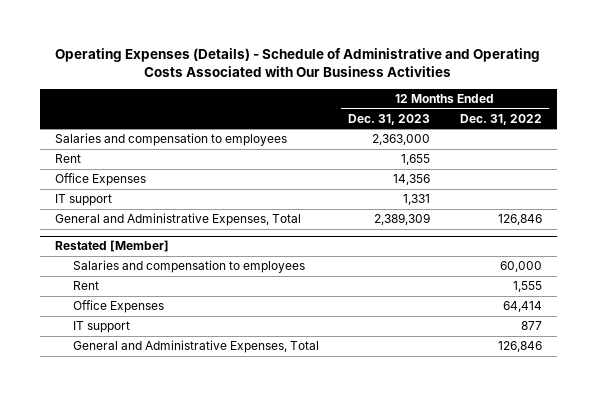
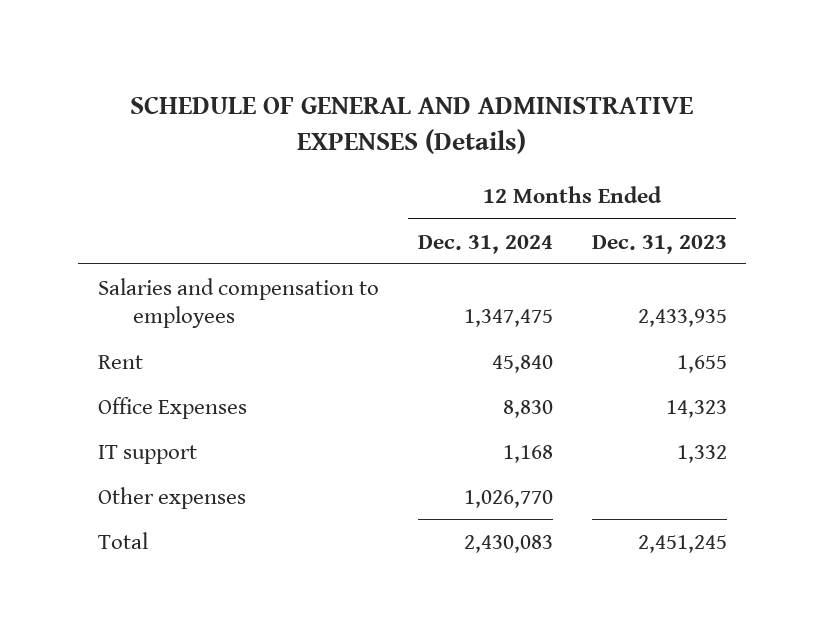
[55,47,541,78] Operating Expenses (Details) - Schedule of Administrative and Operating Costs Associated with Our Business Activities -> [130,96,694,155] SCHEDULE OF GENERAL AND ADMINISTRATIVE EXPENSES (Details)
[459,113,542,125] Dec. 31, 2022 -> none
none -> [417,234,553,254] Dec. 31, 2024
[372,134,431,146] 2,363,000 -> [637,309,727,328] 2,433,935
[55,240,170,253] Restated [Member] -> none
[72,260,305,274] Salaries and compensation to employees -> none
[72,281,99,291] Rent -> none
[72,300,164,314] Office Expenses -> none
[72,321,130,334] IT support -> none
[72,340,319,354] General and Administrative Expenses, Total -> none
[393,174,431,186] 14,356 -> [665,399,727,418] 14,323
[403,194,431,206] 1,331 -> [676,444,727,463] 1,332
none -> [97,486,246,509] Other expenses
[55,213,302,227] General and Administrative Expenses, Total -> [97,531,148,549] Total
[374,213,431,226] 2,389,309 -> [637,534,727,553] 2,451,245

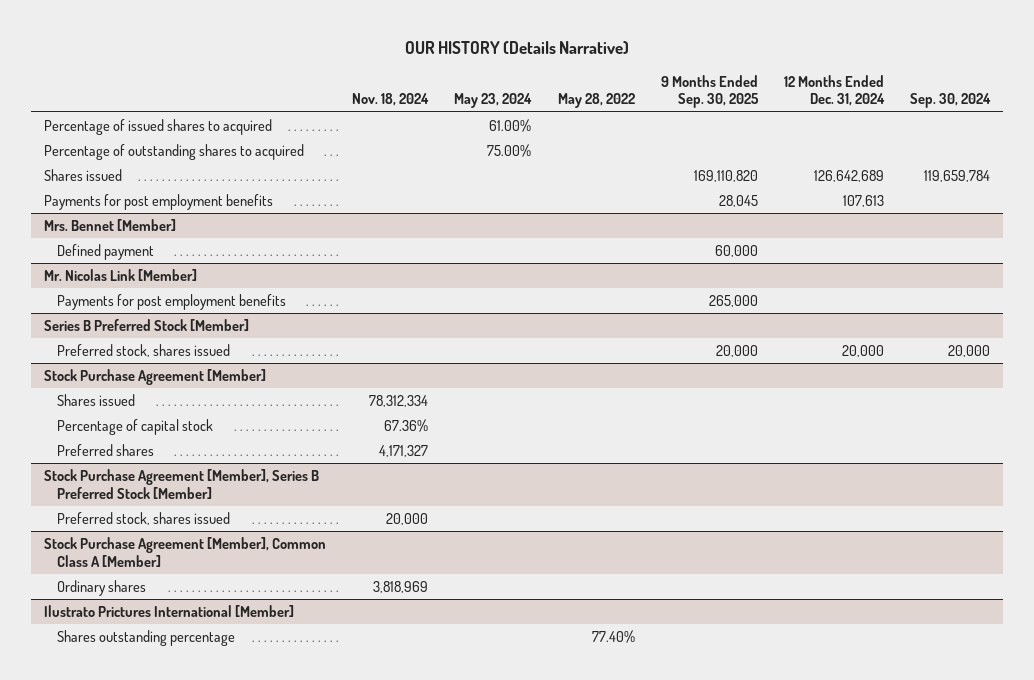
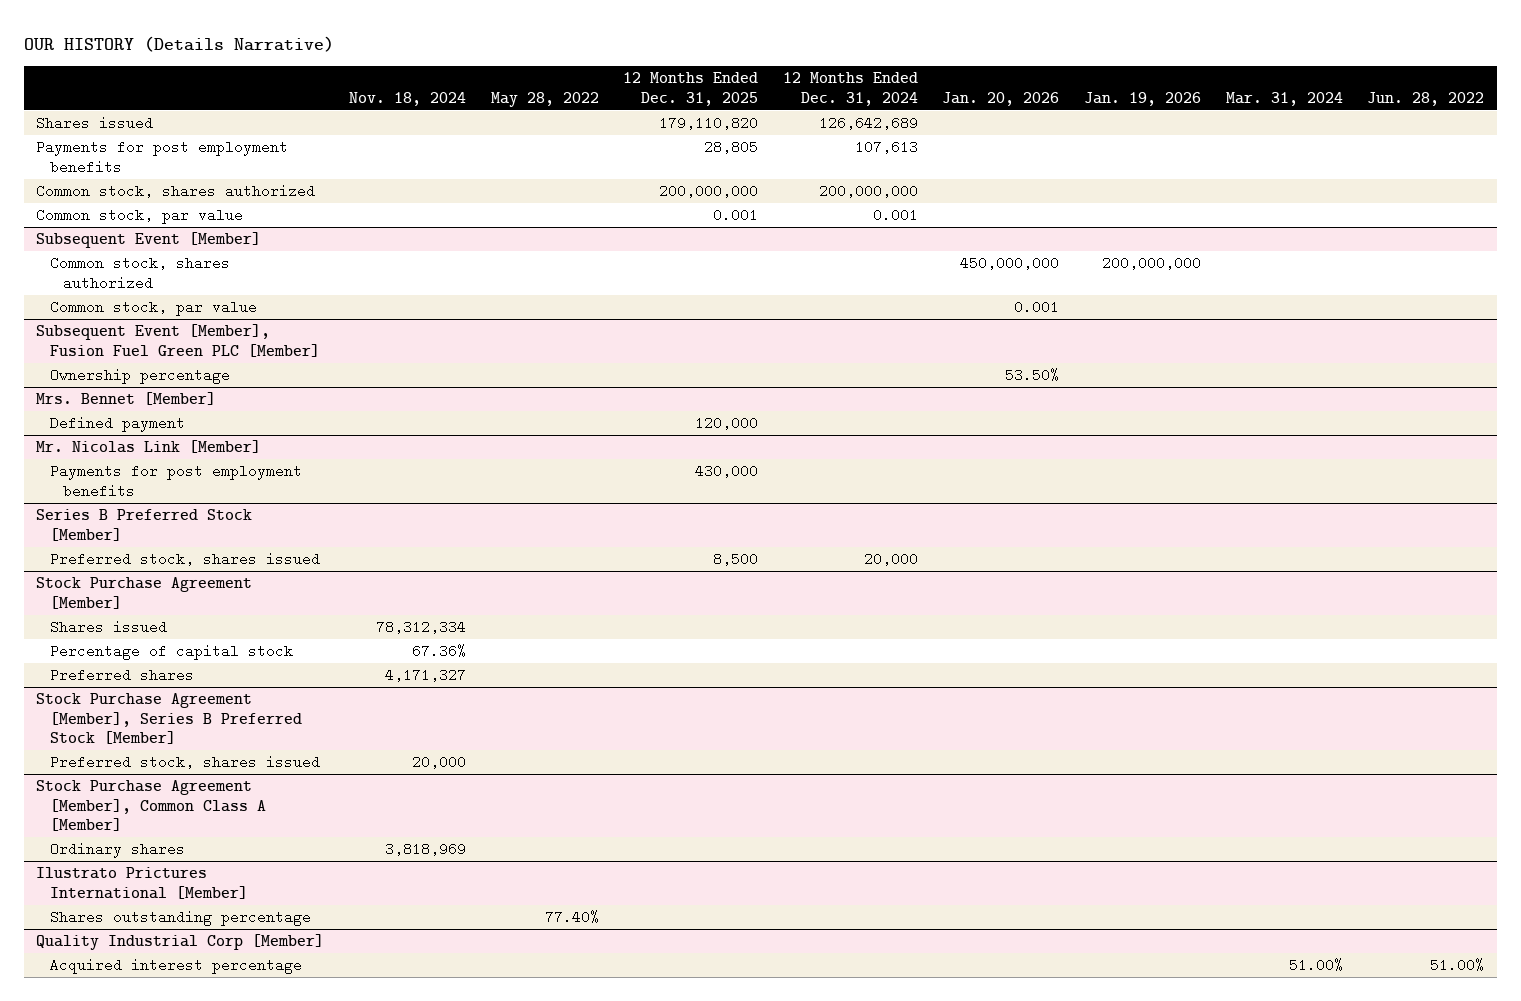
[454,93,533,109] May 23, 2024 -> none
[660,74,759,109] 9 Months Ended Sep. 30, 2025 -> none
[910,93,992,109] Sep. 30, 2024 -> none
none -> [623,72,759,106] 12 Months Ended Dec. 31, 2025
none -> [942,91,1060,106] Jan. 20, 2026
none -> [1084,91,1202,106] Jan. 19, 2026
none -> [1225,91,1343,106] Mar. 31, 2024
none -> [1367,91,1485,106] Jun. 28, 2022
[44,119,273,136] Percentage of issued shares to acquired -> none
[44,144,305,161] Percentage of outstanding shares to acquired -> none
none -> [36,183,316,198] Common stock, shares authorized
none -> [36,207,244,224] Common stock, par value
none -> [36,231,262,248] Subsequent Event [Member]
none -> [49,255,230,290] Common stock, shares authorized
none -> [49,299,257,316] Common stock, par value
none -> [36,323,320,357] Subsequent Event [Member], Fusion Fuel Green PLC [Member]
none -> [49,367,230,384] Ownership percentage
none -> [36,933,325,950] Quality Industrial Corp [Member]
none -> [49,957,302,974] Acquired interest percentage

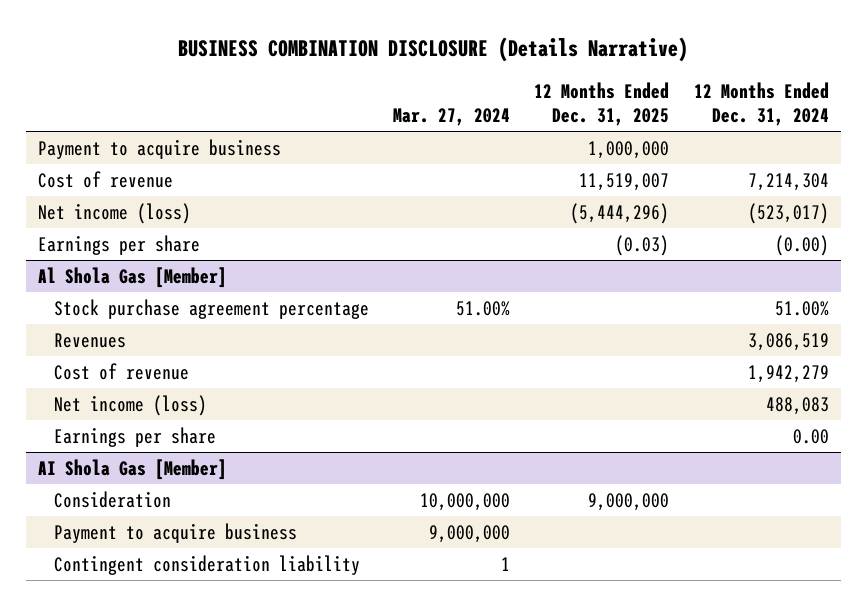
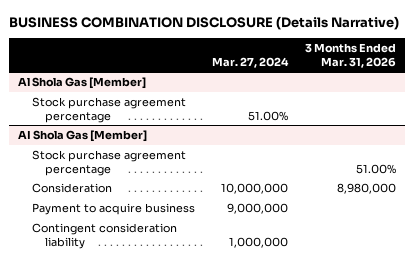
[534,81,670,126] 12 Months Ended Dec. 31, 2025 -> none
[693,81,829,126] 12 Months Ended Dec. 31, 2024 -> none
none -> [305,42,397,68] 3 Months Ended Mar. 31, 2026
[37,138,281,159] Payment to acquire business -> none
[37,170,173,188] Cost of revenue -> none
[37,202,191,224] Net income (loss) -> none
[37,234,200,255] Earnings per share -> none
[53,332,126,348] Revenues -> none
[53,362,189,380] Cost of revenue -> none
[53,394,207,416] Net income (loss) -> none
[53,426,216,447] Earnings per share -> none
none -> [31,149,186,176] Stock purchase agreement percentage
[501,556,511,571] 1 -> [229,236,289,248] 1,000,000

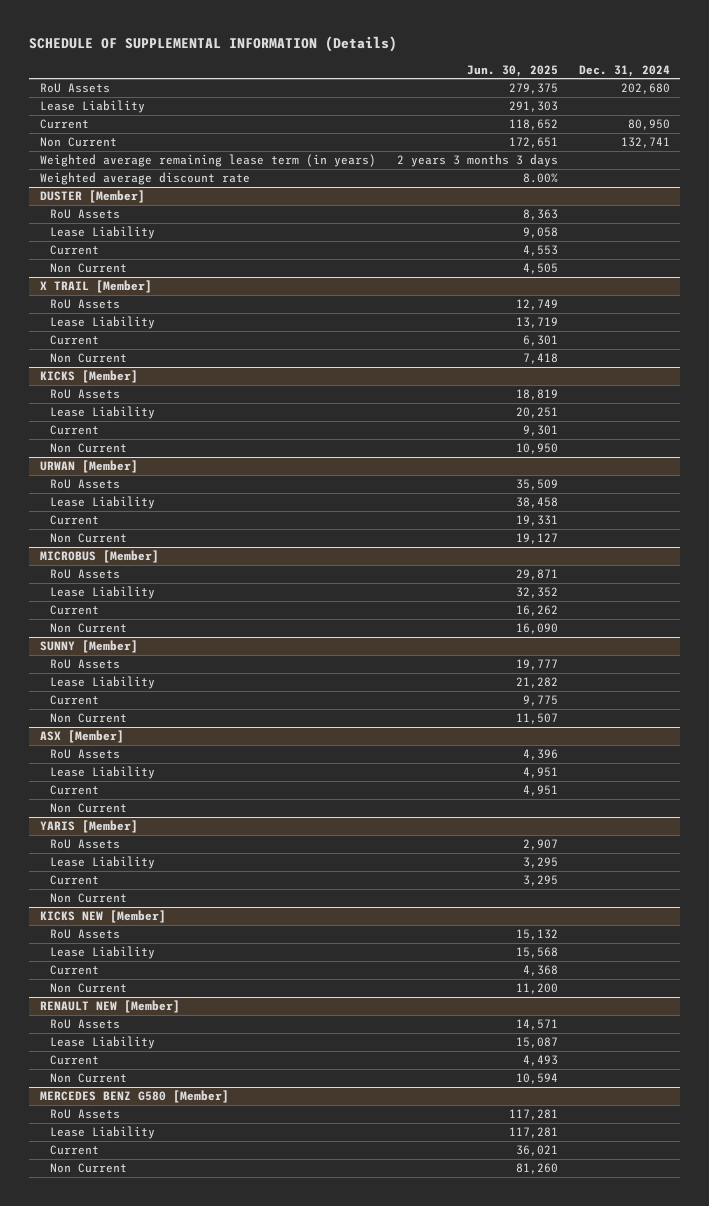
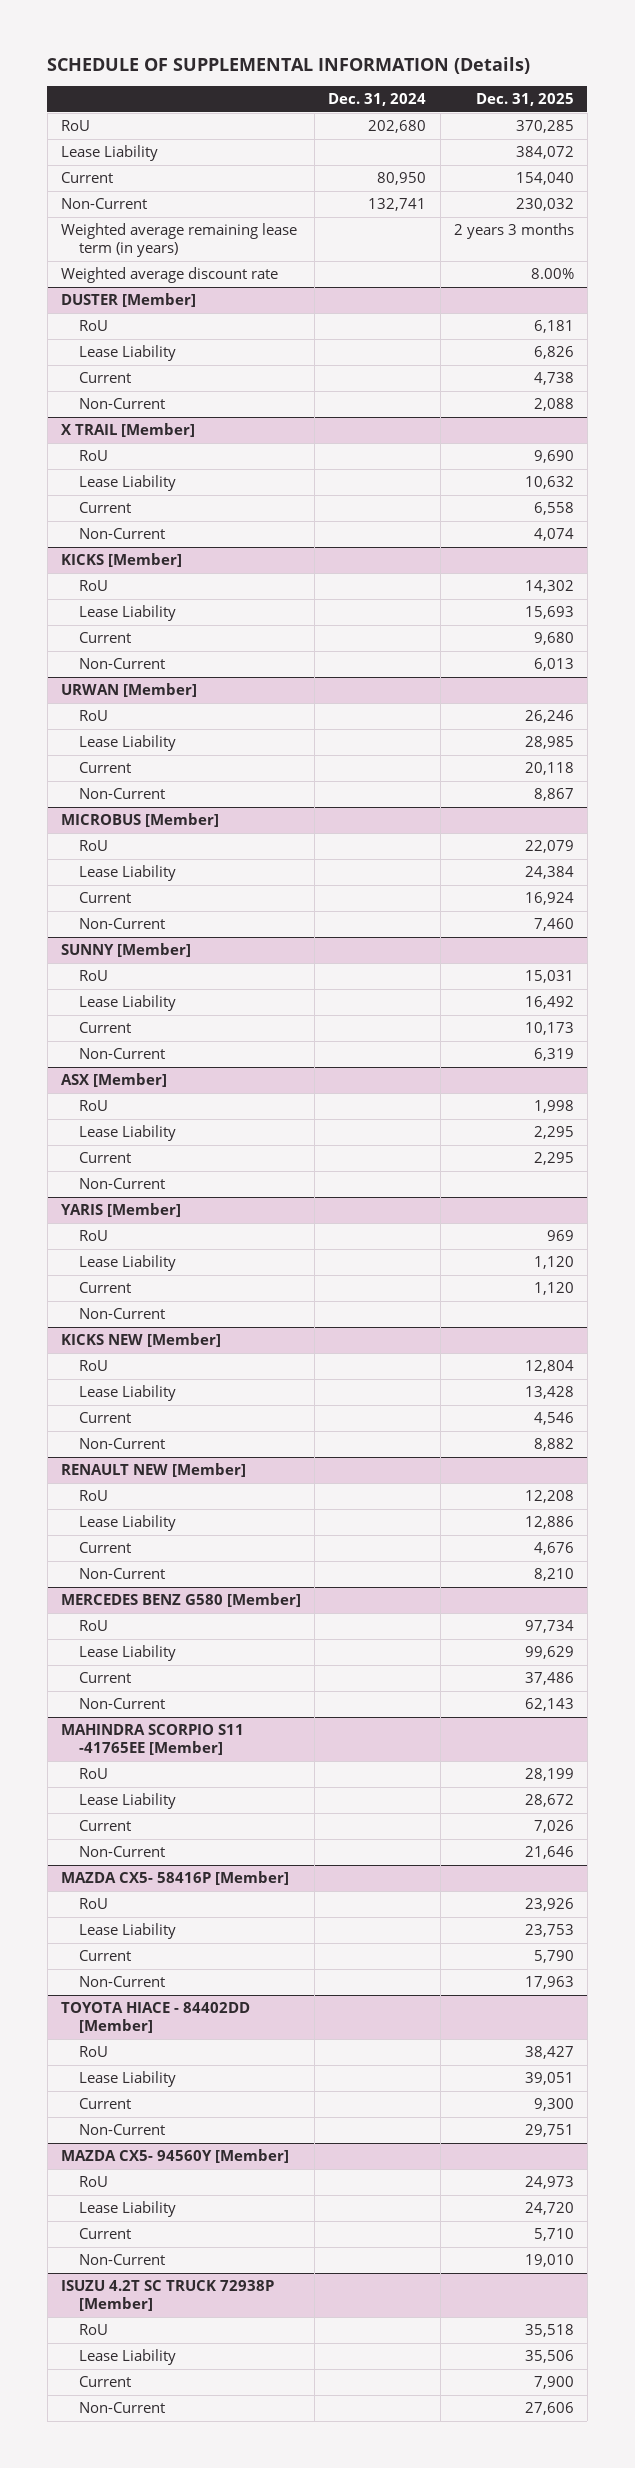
[466,64,558,77] Jun. 30, 2025 -> none
none -> [475,93,574,107] Dec. 31, 2025
[39,83,110,94] RoU Assets -> [60,120,90,132] RoU
[39,137,117,148] Non Current -> [60,198,147,210] Non-Current
[50,209,121,220] RoU Assets -> [78,320,108,332] RoU
[50,263,128,274] Non Current -> [78,398,165,410] Non-Current
[50,299,121,310] RoU Assets -> [78,450,108,462] RoU
[50,353,128,364] Non Current -> [78,528,165,540] Non-Current
[50,389,121,400] RoU Assets -> [78,580,108,592] RoU
[50,443,128,454] Non Current -> [78,658,165,670] Non-Current
[50,479,121,490] RoU Assets -> [78,710,108,722] RoU
[50,533,128,544] Non Current -> [78,788,165,800] Non-Current
[50,569,121,580] RoU Assets -> [78,840,108,852] RoU
[50,623,128,634] Non Current -> [78,918,165,930] Non-Current
[50,659,121,670] RoU Assets -> [78,970,108,982] RoU
[50,713,128,724] Non Current -> [78,1048,165,1060] Non-Current
[50,749,121,760] RoU Assets -> [78,1100,108,1112] RoU
[50,803,128,814] Non Current -> [78,1178,165,1190] Non-Current
[50,839,121,850] RoU Assets -> [78,1230,108,1242] RoU
[50,893,128,904] Non Current -> [78,1308,165,1320] Non-Current
[50,929,121,940] RoU Assets -> [78,1360,108,1372] RoU
[50,983,128,994] Non Current -> [78,1438,165,1450] Non-Current
[50,1019,121,1030] RoU Assets -> [78,1490,108,1502] RoU
[50,1073,128,1084] Non Current -> [78,1568,165,1580] Non-Current
[50,1109,121,1120] RoU Assets -> [78,1620,108,1632] RoU
[50,1163,128,1174] Non Current -> [78,1698,165,1710] Non-Current
none -> [60,1724,244,1756] MAHINDRA SCORPIO S11 -41765EE [Member]
none -> [78,1768,108,1780] RoU
none -> [78,1793,176,1810] Lease Liability
none -> [78,1820,131,1832] Current
none -> [78,1846,165,1858] Non-Current
none -> [60,1871,289,1886] MAZDA CX5- 58416P [Member]
none -> [78,1898,108,1910] RoU
none -> [78,1923,176,1940] Lease Liability
none -> [78,1950,131,1962] Current
none -> [78,1976,165,1988] Non-Current
none -> [60,2002,250,2034] TOYOTA HIACE - 84402DD [Member]
none -> [78,2046,108,2058] RoU
none -> [78,2071,176,2088] Lease Liability
none -> [78,2098,131,2110] Current
none -> [78,2124,165,2136] Non-Current
none -> [60,2149,289,2164] MAZDA CX5- 94560Y [Member]
none -> [78,2176,108,2188] RoU
none -> [78,2201,176,2218] Lease Liability
none -> [78,2228,131,2240] Current
none -> [78,2254,165,2266] Non-Current
none -> [60,2280,274,2312] ISUZU 4.2T SC TRUCK 72938P [Member]
none -> [78,2324,108,2336] RoU
none -> [78,2349,176,2366] Lease Liability
none -> [78,2376,131,2388] Current
none -> [78,2402,165,2414] Non-Current

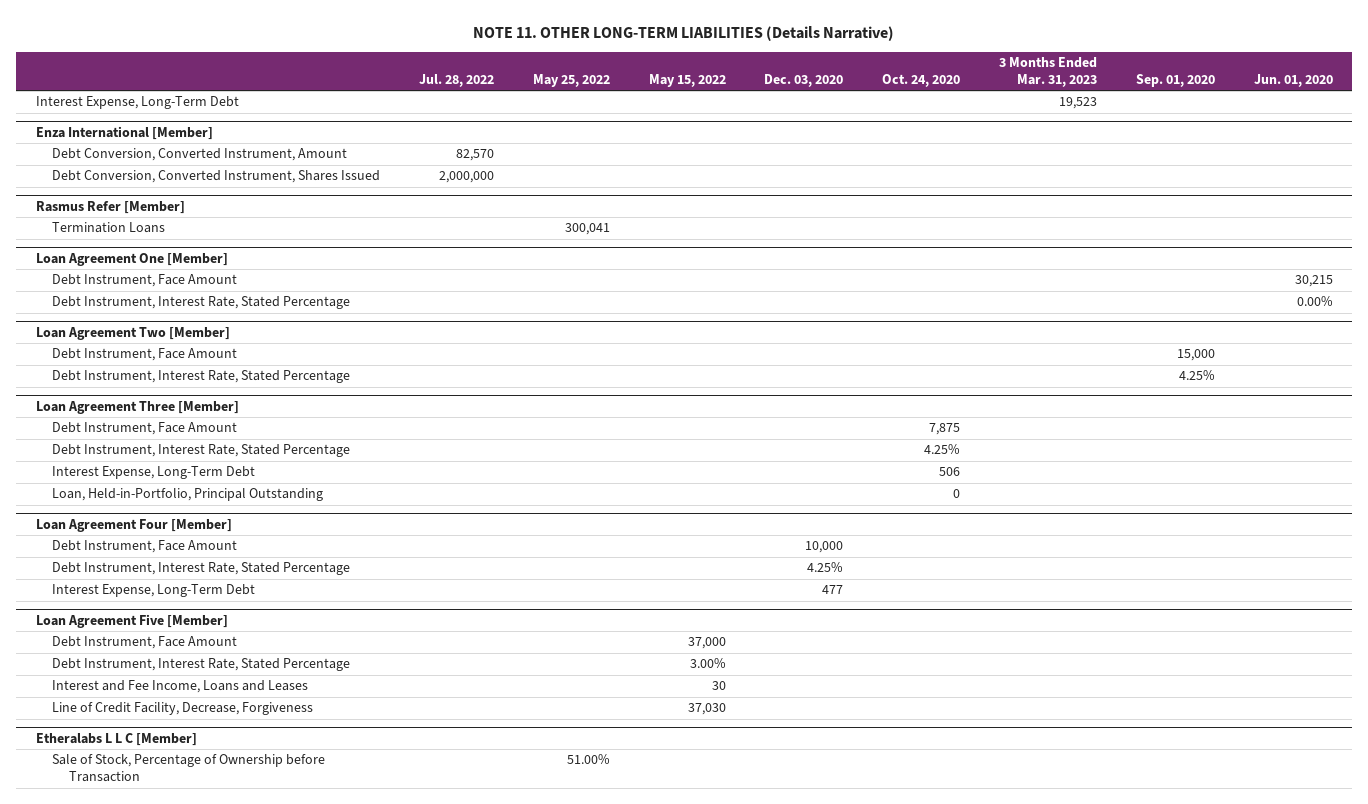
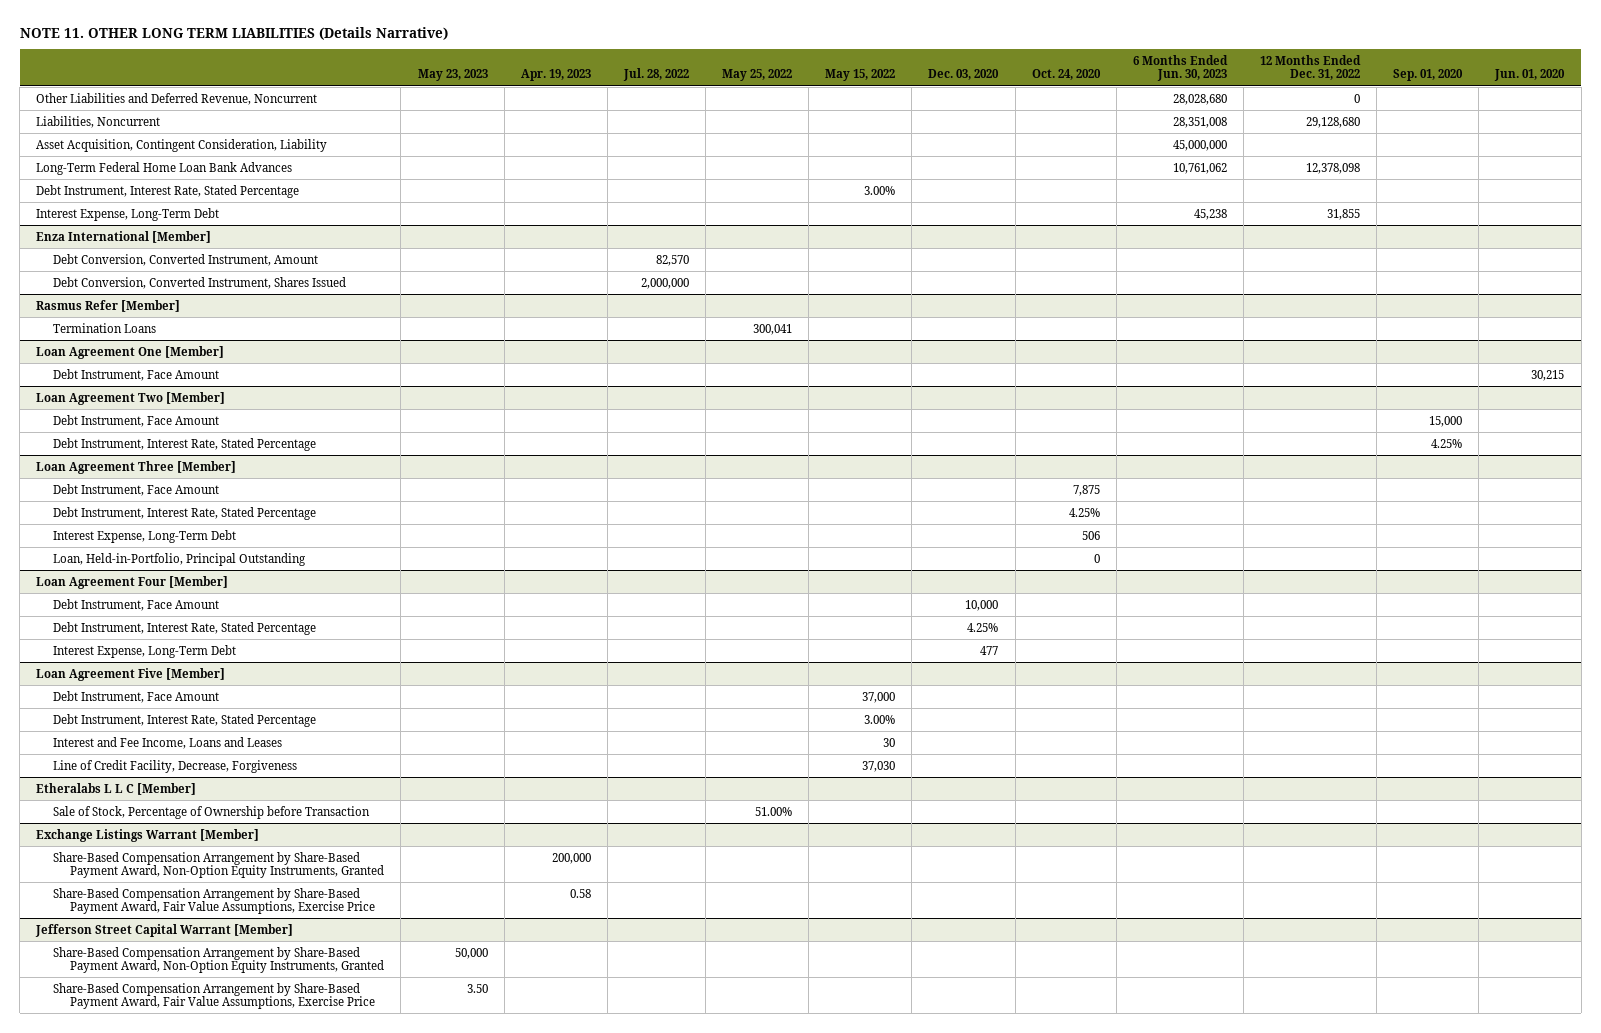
[473,25,895,41] NOTE 11. OTHER LONG-TERM LIABILITIES (Details Narrative) -> [19,26,448,40] NOTE 11. OTHER LONG TERM LIABILITIES (Details Narrative)
[999,57,1098,87] 3 Months Ended Mar. 31, 2023 -> none
none -> [417,69,488,82] May 23, 2023
none -> [520,69,591,82] Apr. 19, 2023
none -> [1132,54,1228,82] 6 Months Ended Jun. 30, 2023
none -> [1260,54,1362,81] 12 Months Ended Dec. 31, 2022
none -> [36,92,318,105] Other Liabilities and Deferred Revenue, Noncurrent
none -> [36,115,161,128] Liabilities, Noncurrent
none -> [36,138,328,152] Asset Acquisition, Contingent Consideration, Liability
none -> [36,161,293,175] Long-Term Federal Home Loan Bank Advances
none -> [36,184,300,198] Debt Instrument, Interest Rate, Stated Percentage
[52,296,351,310] Debt Instrument, Interest Rate, Stated Percentage -> none
none -> [36,828,260,842] Exchange Listings Warrant [Member]
none -> [53,851,385,879] Share-Based Compensation Arrangement by Share-Based Payment Award, Non-Option Equity Instruments, Granted
none -> [53,887,376,915] Share-Based Compensation Arrangement by Share-Based Payment Award, Fair Value Assumptions, Exercise Price
none -> [35,923,294,937] Jefferson Street Capital Warrant [Member]
none -> [53,946,385,974] Share-Based Compensation Arrangement by Share-Based Payment Award, Non-Option Equity Instruments, Granted
none -> [53,982,376,1010] Share-Based Compensation Arrangement by Share-Based Payment Award, Fair Value Assumptions, Exercise Price

